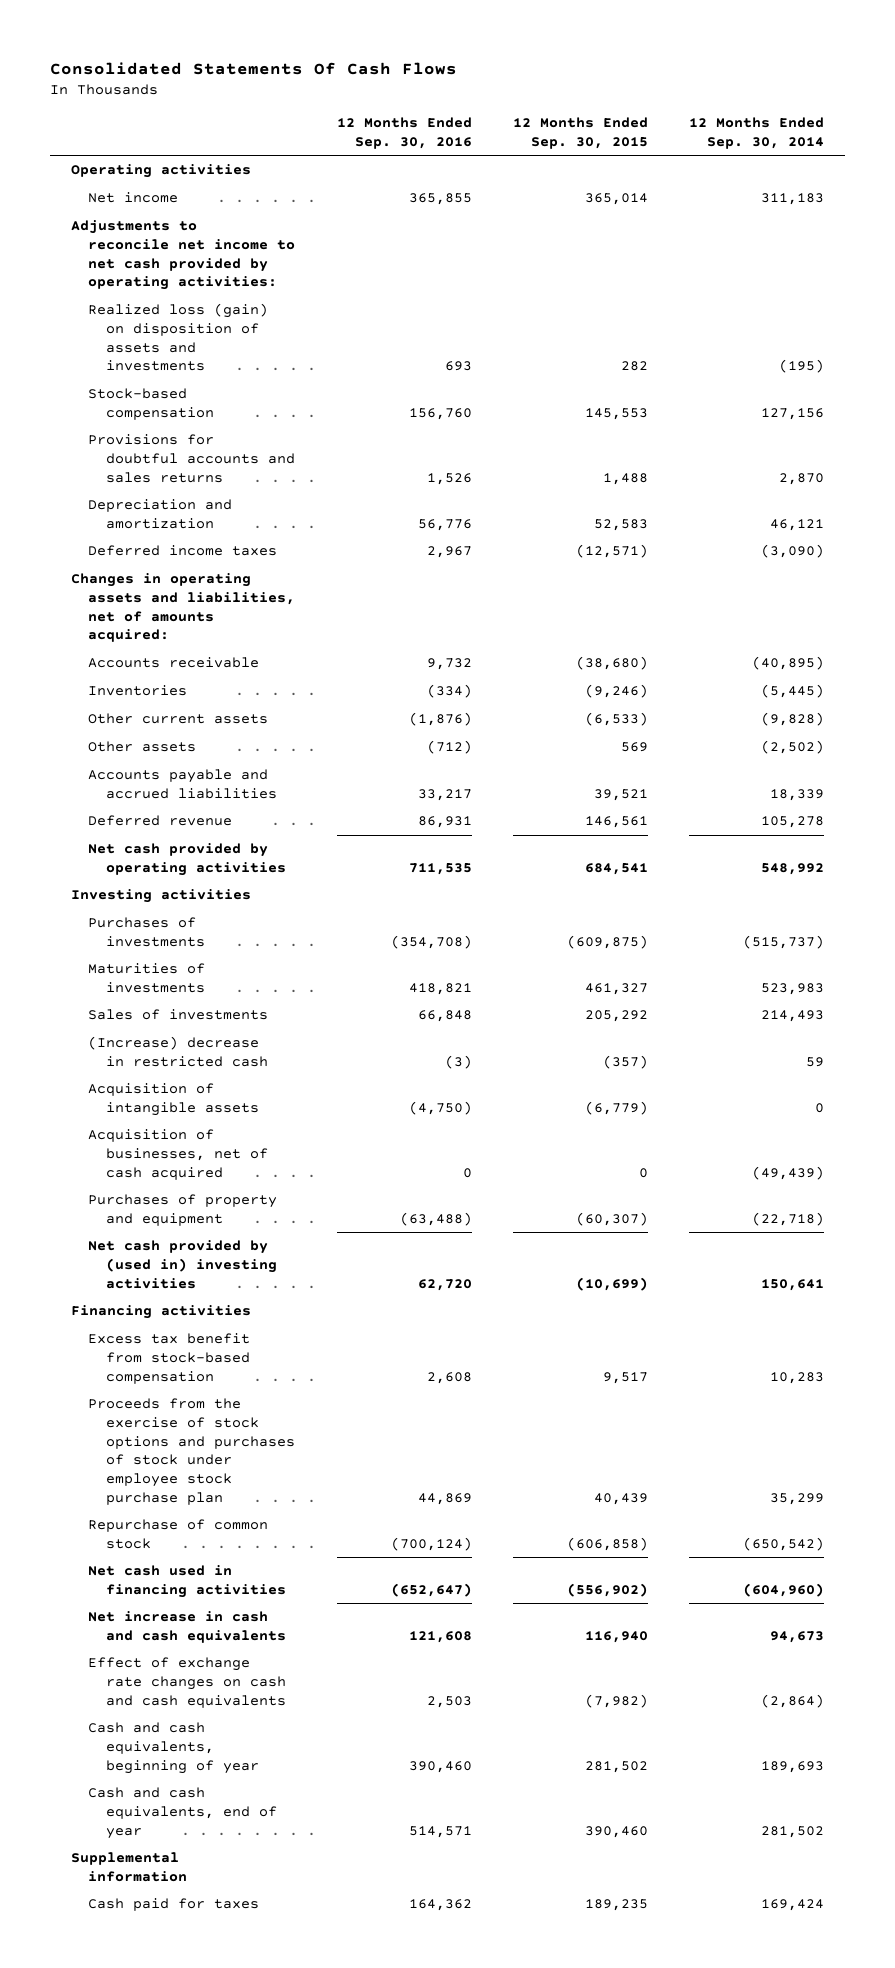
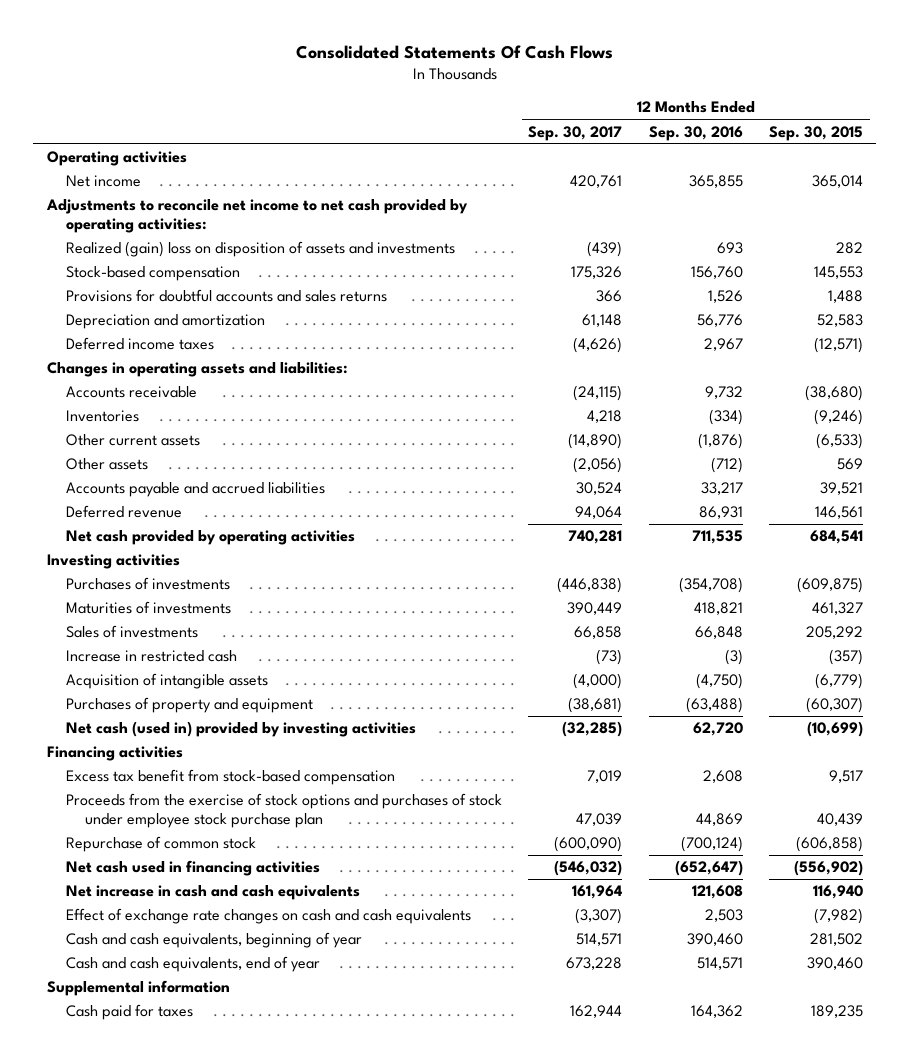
[689,117,825,150] 12 Months Ended Sep. 30, 2014 -> none
none -> [528,125,623,141] Sep. 30, 2017
[88,303,269,372] Realized loss (gain) on disposition of assets and investments -> [65,241,455,258] Realized (gain) loss on disposition of assets and investments
[70,573,296,643] Changes in operating assets and liabilities, net of amounts acquired: -> [46,362,348,378] Changes in operating assets and liabilities:
[88,1036,269,1068] (Increase) decrease in restricted cash -> [65,650,237,663] Increase in restricted cash
[88,1129,269,1180] Acquisition of businesses, net of cash acquired -> none
[88,1240,278,1289] Net cash provided by (used in) investing activities -> [65,721,416,738] Net cash (used in) provided by investing activities

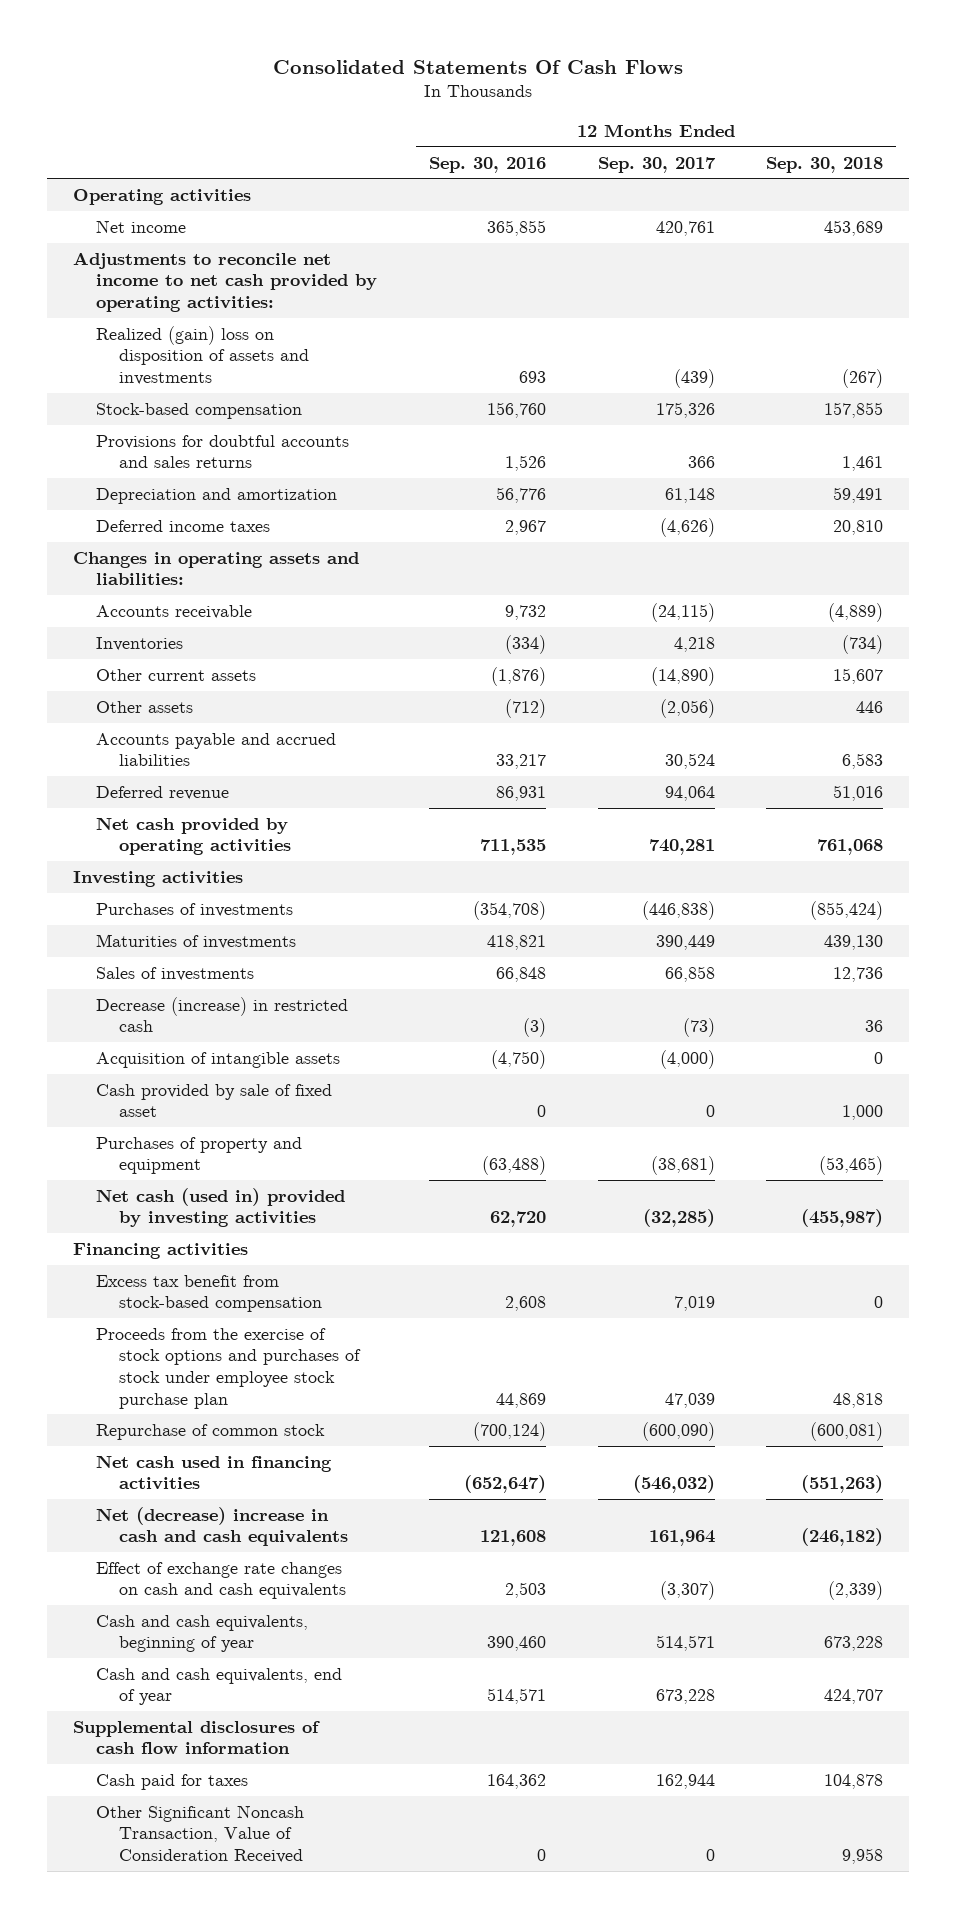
[768,125,863,141] Sep. 30, 2015 -> none
none -> [766,156,884,173] Sep. 30, 2018
[65,650,237,663] Increase in restricted cash -> [96,996,349,1033] Decrease (increase) in restricted cash
none -> [96,1083,333,1118] Cash provided by sale of fixed asset
[65,885,360,901] Net increase in cash and cash equivalents -> [96,1506,349,1547] Net (decrease) increase in cash and cash equivalents
[46,980,230,997] Supplemental information -> [72,1720,320,1755] Supplemental disclosures of cash flow information
none -> [96,1804,305,1864] Other Significant Noncash Transaction, Value of Consideration Received

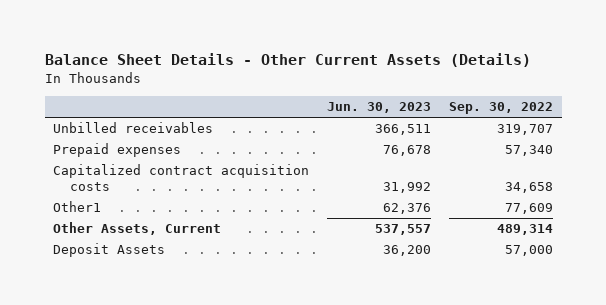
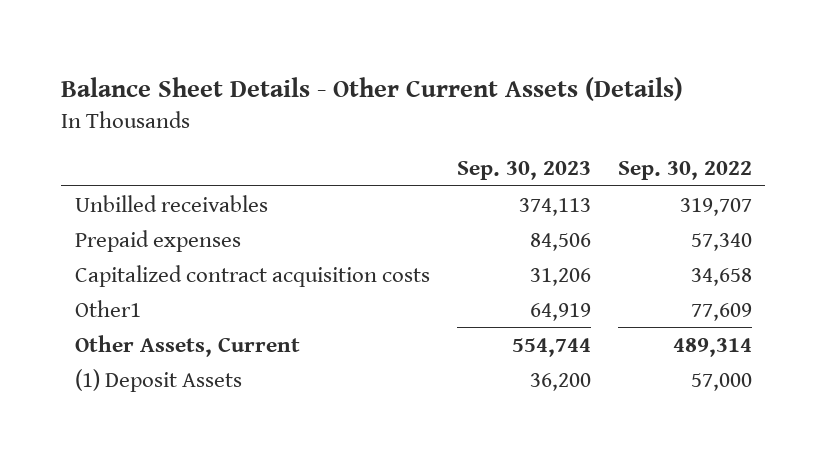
[327,102,432,114] Jun. 30, 2023 -> none
none -> [456,161,591,181] Sep. 30, 2023
[53,243,166,258] Deposit Assets -> [74,368,242,392] (1) Deposit Assets

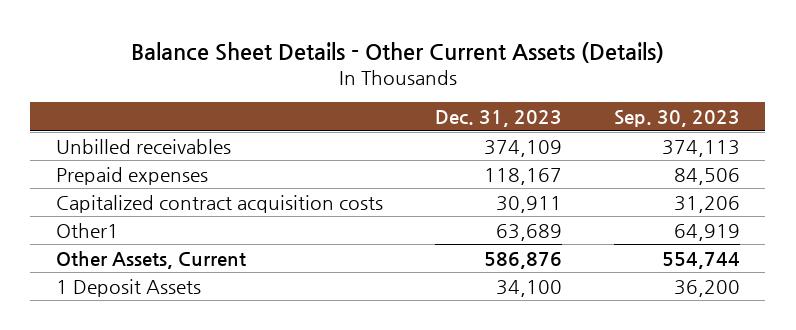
[617,161,752,181] Sep. 30, 2022 -> none
none -> [434,109,562,127] Dec. 31, 2023
[74,368,242,392] (1) Deposit Assets -> [56,278,202,297] 1 Deposit Assets

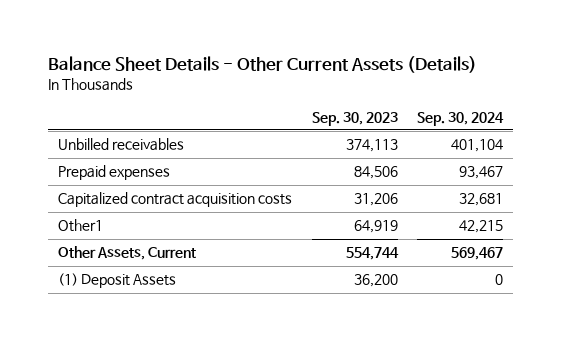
[434,109,562,127] Dec. 31, 2023 -> none
none -> [417,111,505,126] Sep. 30, 2024
[56,278,202,297] 1 Deposit Assets -> [57,273,176,289] (1) Deposit Assets

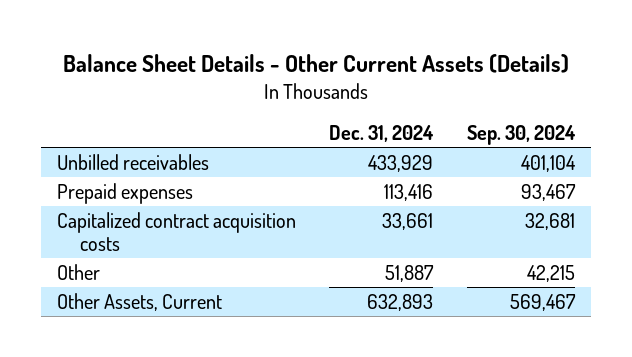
[311,111,398,126] Sep. 30, 2023 -> none
none -> [329,125,435,143] Dec. 31, 2024
[57,219,103,233] Other1 -> [57,263,101,280] Other
[57,273,176,289] (1) Deposit Assets -> none

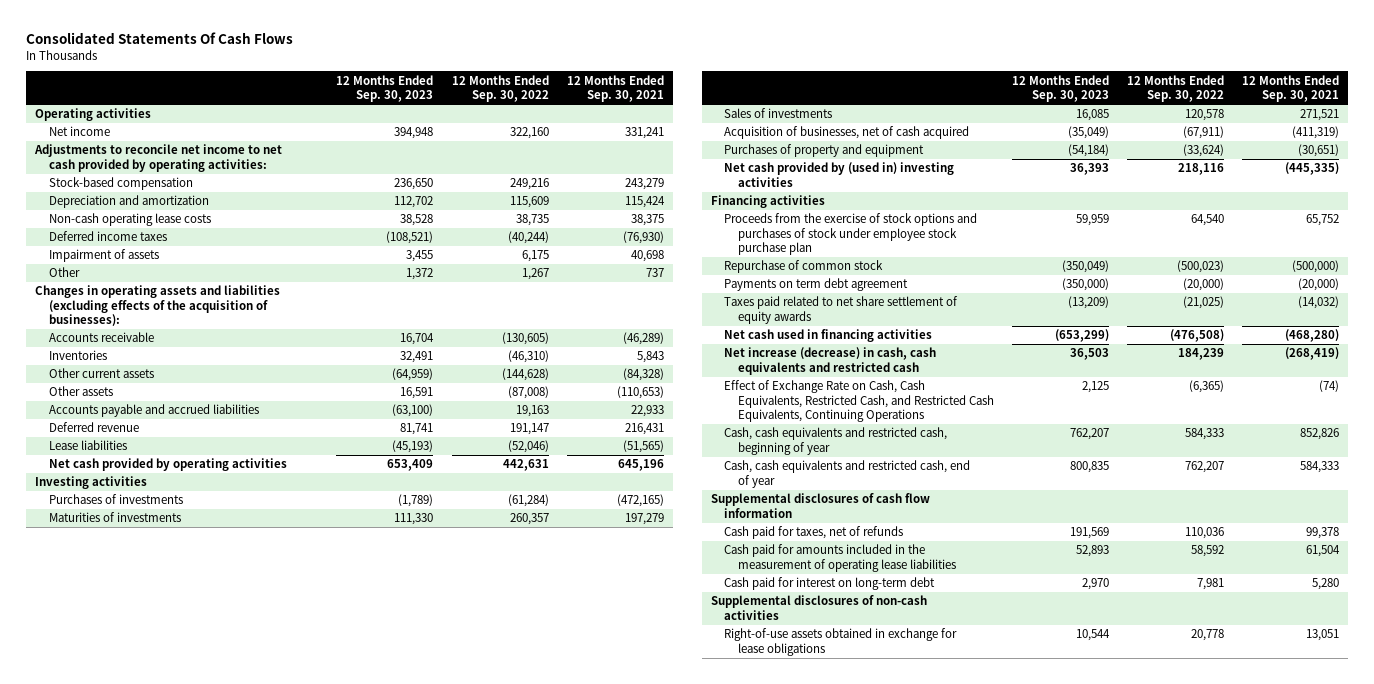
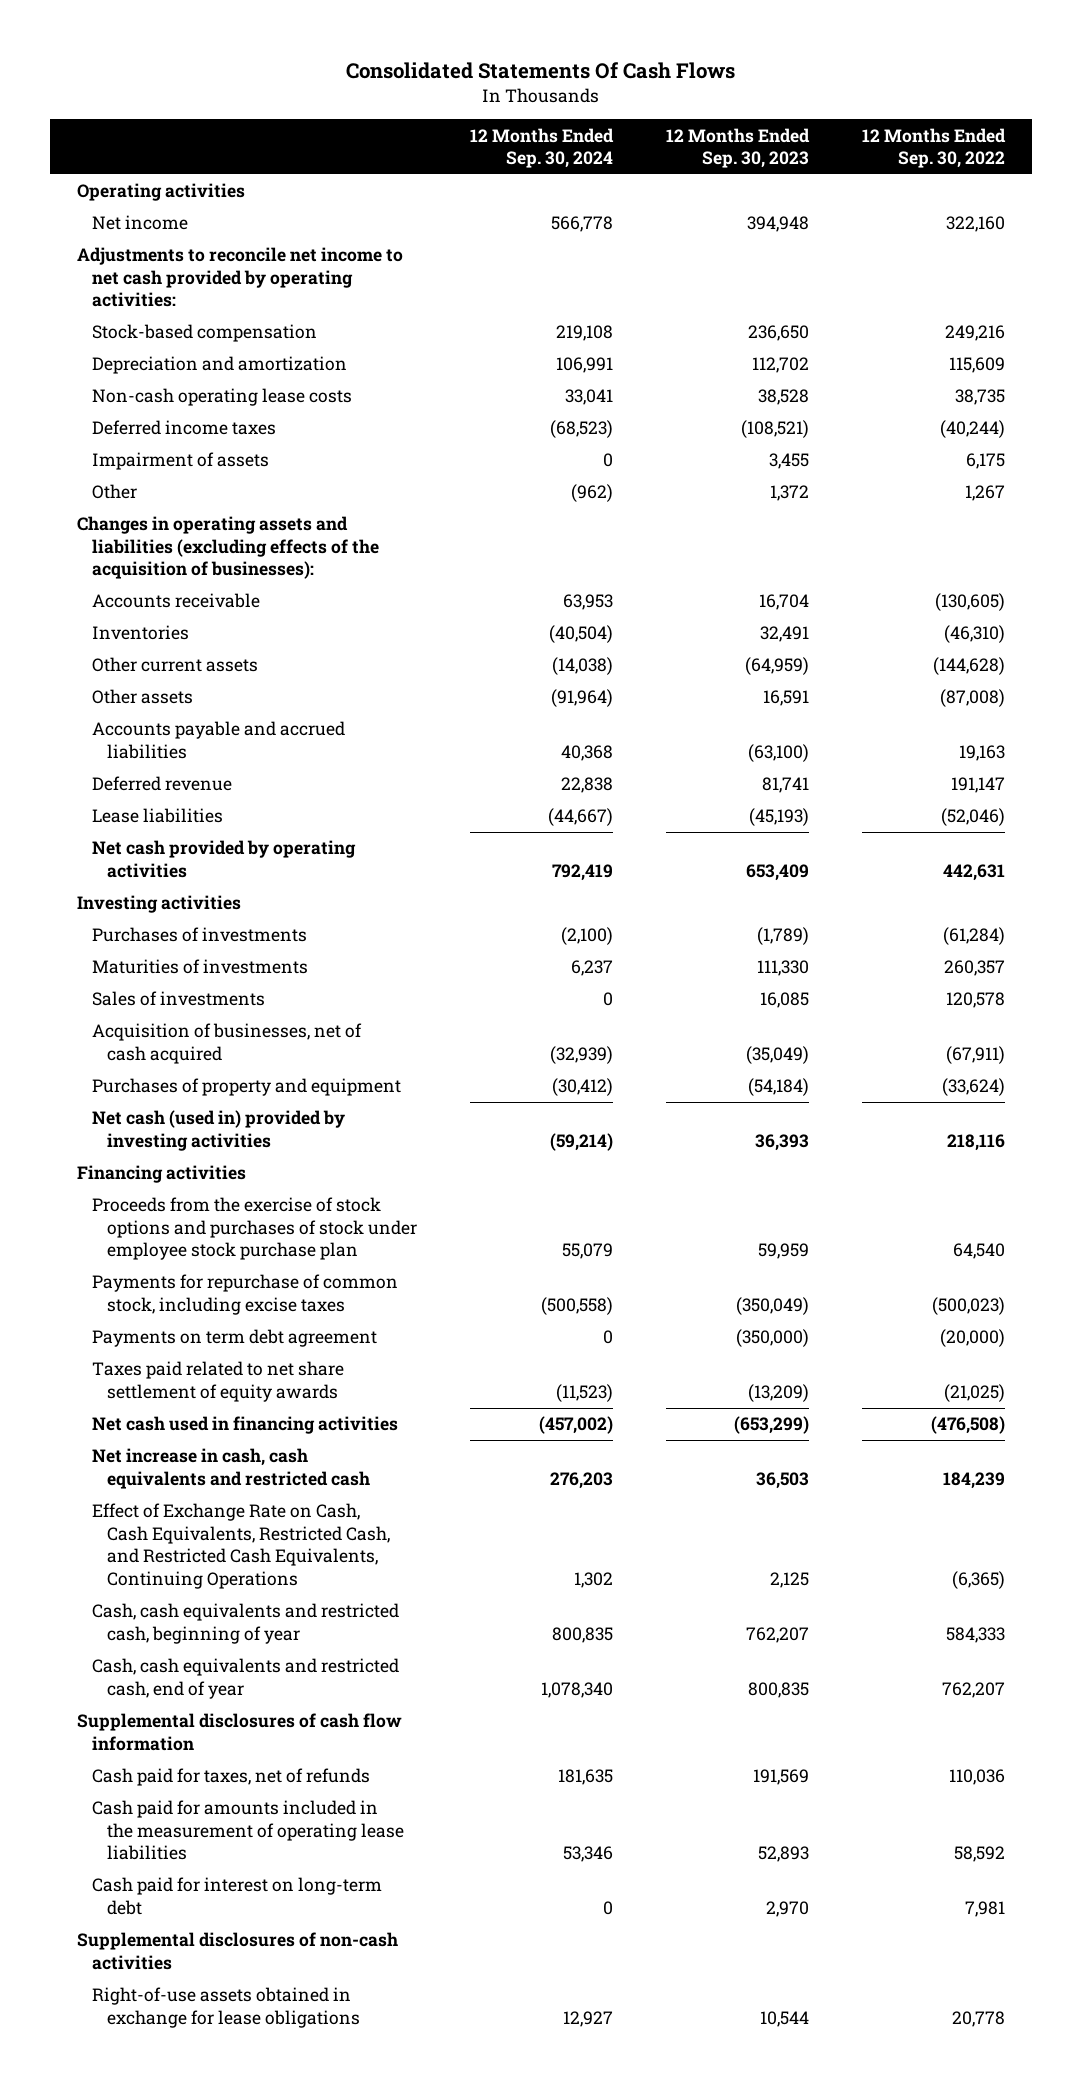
[566,74,664,103] 12 Months Ended Sep. 30, 2021 -> none
none -> [470,127,615,169] 12 Months Ended Sep. 30, 2024
[724,162,955,187] Net cash provided by (used in) investing activities -> [92,1110,346,1151] Net cash (used in) provided by investing activities
[724,260,884,274] Repurchase of common stock -> [92,1274,399,1315] Payments for repurchase of common stock, including excise taxes
[724,347,937,375] Net increase (decrease) in cash, cash equivalents and restricted cash -> [92,1448,371,1489] Net increase in cash, cash equivalents and restricted cash

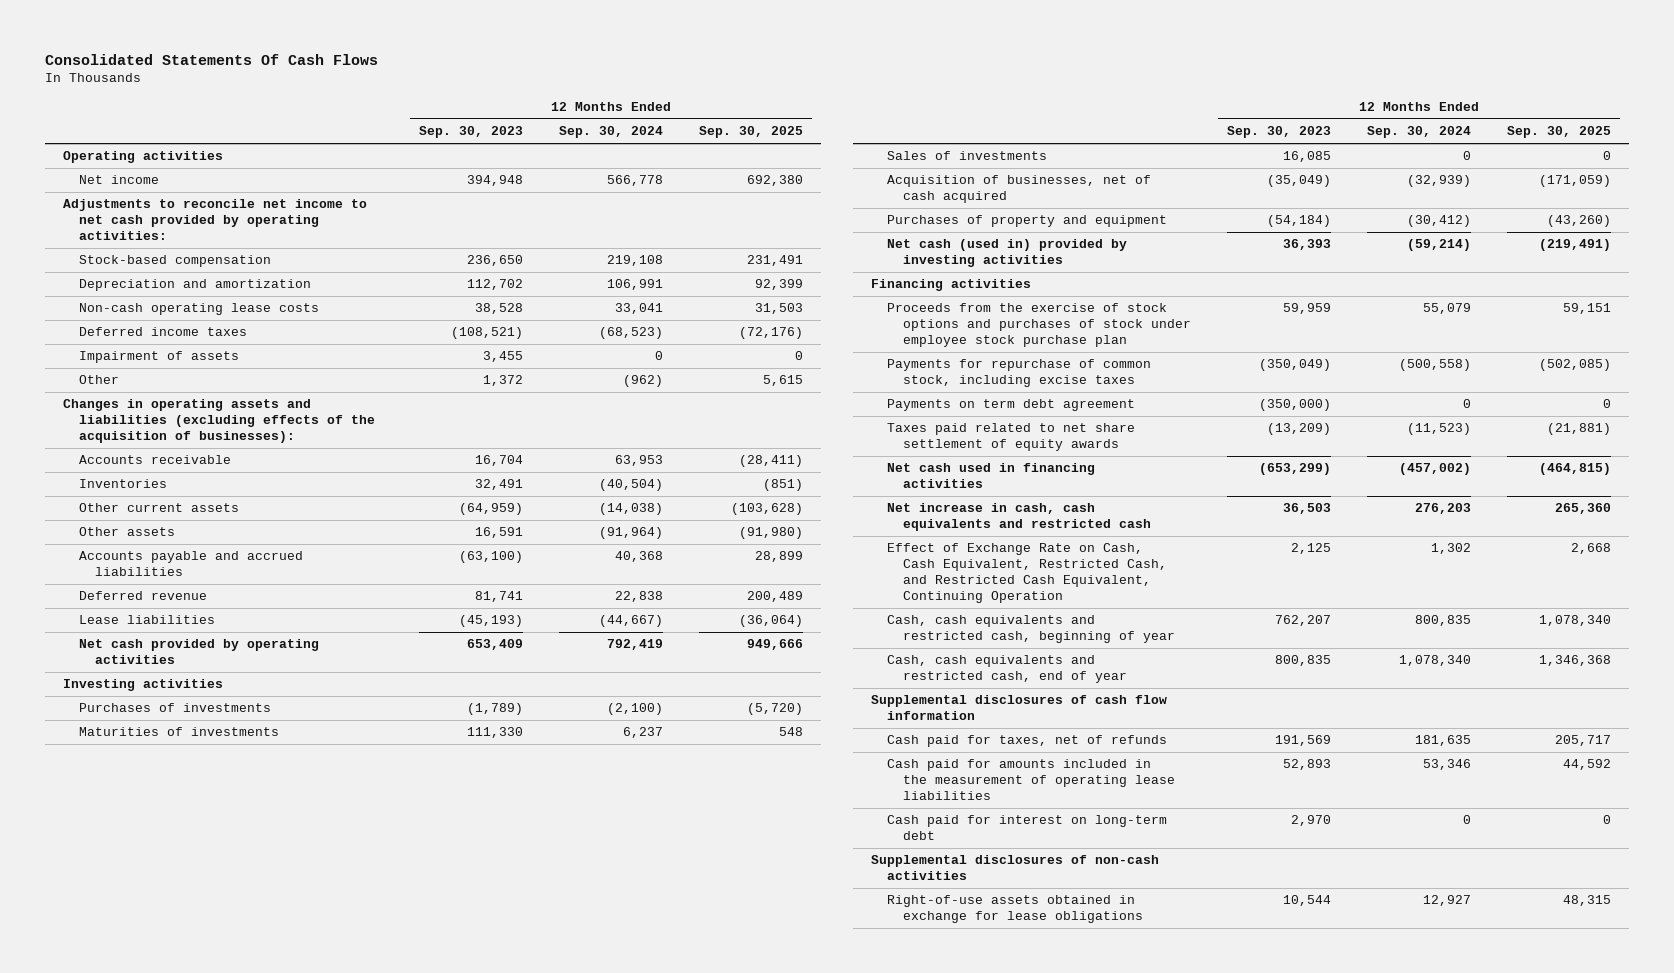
[862,127,1007,169] 12 Months Ended Sep. 30, 2022 -> none
none -> [698,126,803,139] Sep. 30, 2025
[92,1503,391,1589] Effect of Exchange Rate on Cash, Cash Equivalents, Restricted Cash, and Restricted Cash Equivalents, Continuing Operations -> [886,543,1167,603] Effect of Exchange Rate on Cash, Cash Equivalent, Restricted Cash, and Restricted Cash Equivalent, Continuing Operation

